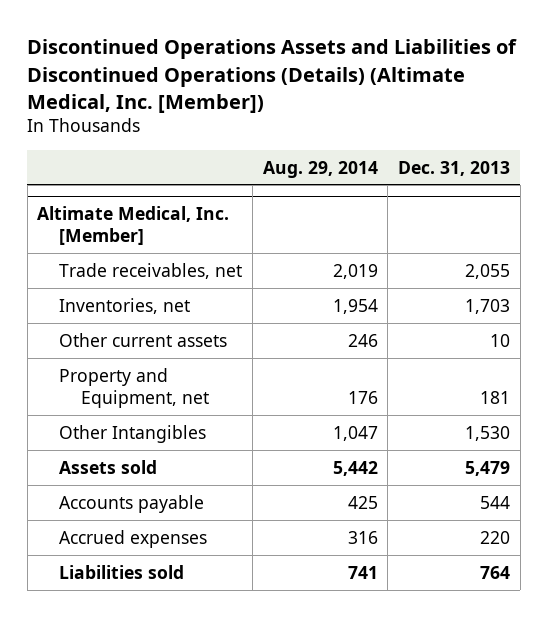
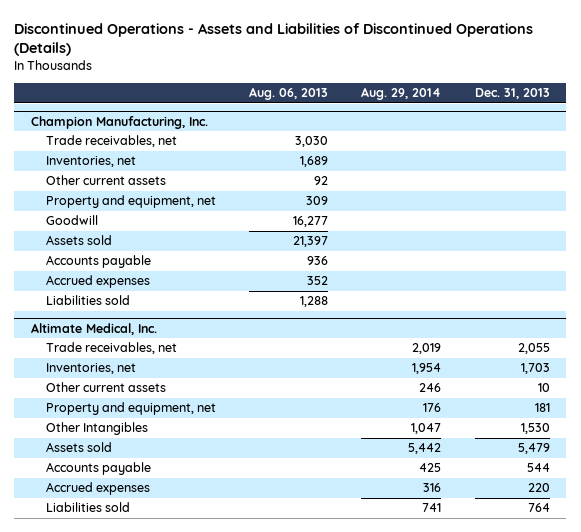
[27,39,518,113] Discontinued Operations Assets and Liabilities of Discontinued Operations (Details) (Altimate Medical, Inc. [Member]) -> [14,22,534,57] Discontinued Operations - Assets and Liabilities of Discontinued Operations (Details)
none -> [249,87,329,101] Aug. 06, 2013
none -> [30,115,208,129] Champion Manufacturing, Inc.
none -> [46,135,178,148] Trade receivables, net
none -> [46,156,137,168] Inventories, net
none -> [46,175,167,186] Other current assets
none -> [46,195,217,209] Property and equipment, net
none -> [46,215,99,226] Goodwill
none -> [46,235,113,246] Assets sold
none -> [46,255,152,269] Accounts payable
none -> [46,275,151,289] Accrued expenses
none -> [46,295,131,306] Liabilities sold
[37,205,230,246] Altimate Medical, Inc. [Member] -> [30,322,157,335] Altimate Medical, Inc.
[59,367,210,409] Property and Equipment, net -> [46,402,217,416] Property and equipment, net

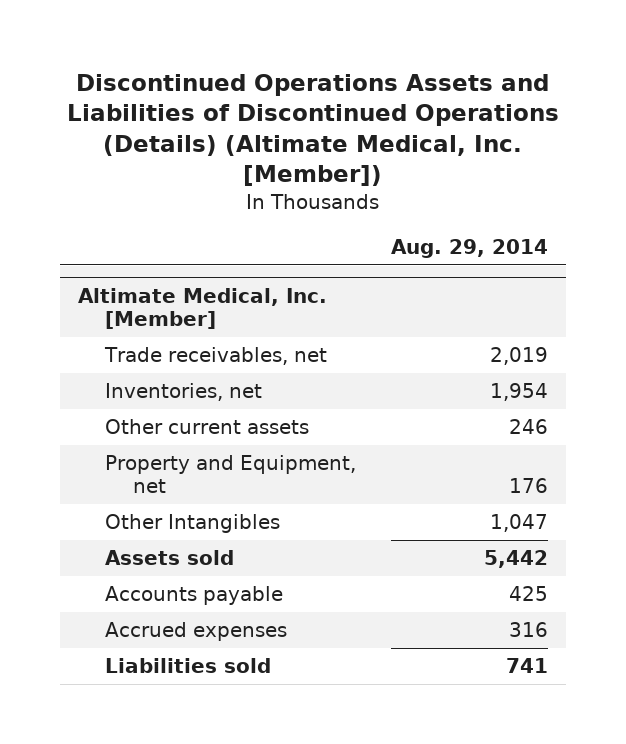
[14,22,534,57] Discontinued Operations - Assets and Liabilities of Discontinued Operations (Details) -> [66,73,559,187] Discontinued Operations Assets and Liabilities of Discontinued Operations (Details) (Altimate Medical, Inc. [Member])
[249,87,329,101] Aug. 06, 2013 -> none
[474,88,550,100] Dec. 31, 2013 -> none
[30,115,208,129] Champion Manufacturing, Inc. -> none
[46,135,178,148] Trade receivables, net -> none
[46,156,137,168] Inventories, net -> none
[46,175,167,186] Other current assets -> none
[46,195,217,209] Property and equipment, net -> none
[46,215,99,226] Goodwill -> none
[46,235,113,246] Assets sold -> none
[46,255,152,269] Accounts payable -> none
[46,275,151,289] Accrued expenses -> none
[46,295,131,306] Liabilities sold -> none
[30,322,157,335] Altimate Medical, Inc. -> [77,287,327,329] Altimate Medical, Inc. [Member]
[46,402,217,416] Property and equipment, net -> [105,455,357,494] Property and Equipment, net

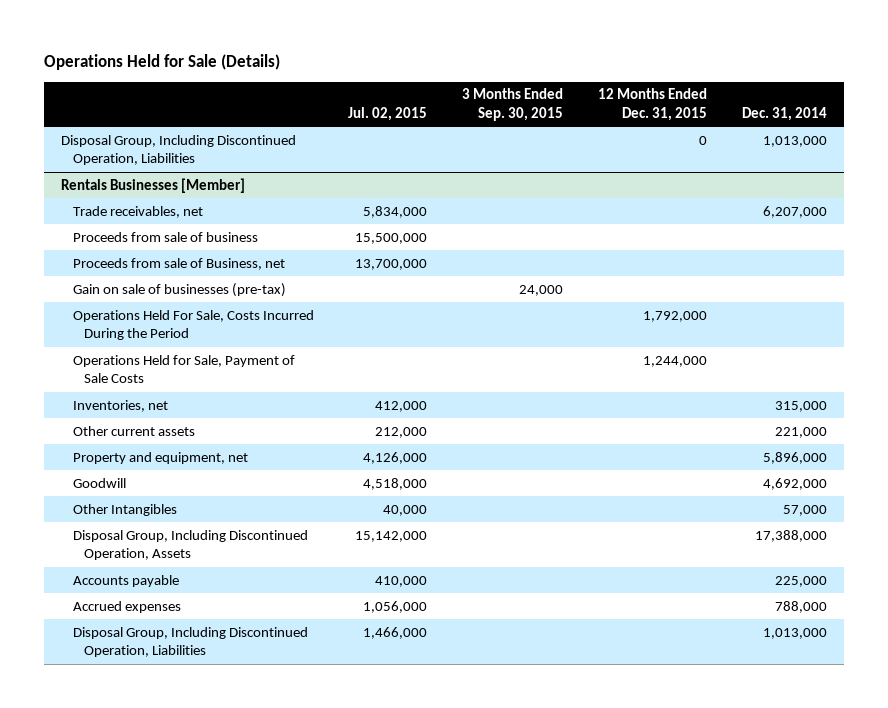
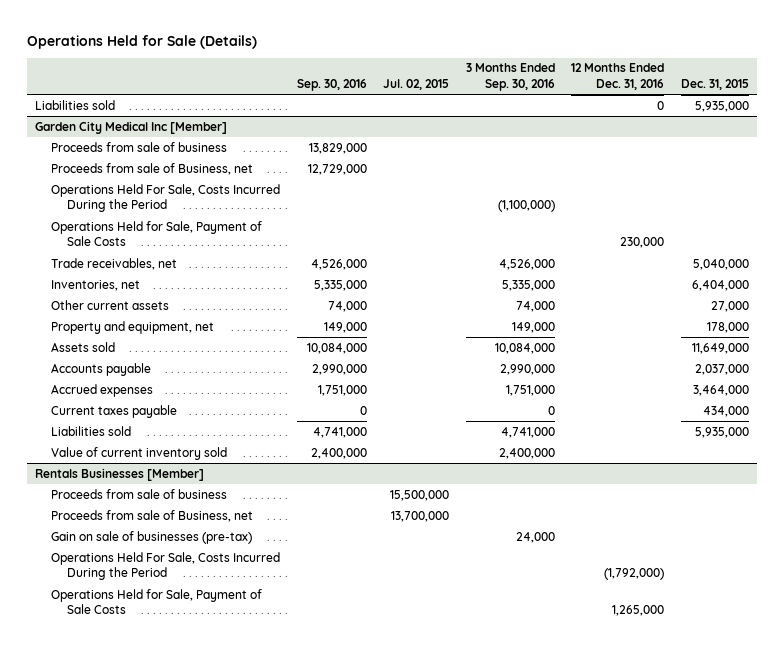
[462,88,564,122] 3 Months Ended Sep. 30, 2015 -> none
[598,88,708,122] 12 Months Ended Dec. 31, 2015 -> none
[741,107,827,122] Dec. 31, 2014 -> none
none -> [296,78,367,91] Sep. 30, 2016
none -> [465,63,555,91] 3 Months Ended Sep. 30, 2016
none -> [571,63,665,90] 12 Months Ended Dec. 31, 2016
none -> [680,78,749,90] Dec. 31, 2015
[61,134,297,166] Disposal Group, Including Discontinued Operation, Liabilities -> [35,99,116,110] Liabilities sold
none -> [35,120,228,134] Garden City Medical Inc [Member]
none -> [51,141,228,152] Proceeds from sale of business
none -> [51,162,254,175] Proceeds from sale of Business, net
none -> [51,183,281,213] Operations Held For Sale, Costs Incurred During the Period
none -> [51,220,263,247] Operations Held for Sale, Payment of Sale Costs
none -> [51,257,178,270] Trade receivables, net
none -> [51,279,141,291] Inventories, net
none -> [51,299,170,310] Other current assets
none -> [51,320,215,334] Property and equipment, net
none -> [51,341,116,352] Assets sold
none -> [51,362,152,376] Accounts payable
none -> [51,383,154,397] Accrued expenses
none -> [51,404,178,418] Current taxes payable
none -> [51,425,132,436] Liabilities sold
none -> [51,446,228,460] Value of current inventory sold
[72,205,203,218] Trade receivables, net -> none
[72,399,168,412] Inventories, net -> none
[72,425,195,436] Other current assets -> none
[72,451,248,464] Property and equipment, net -> none
[72,477,126,488] Goodwill -> none
[72,503,177,516] Other Intangibles -> none
[72,529,308,561] Disposal Group, Including Discontinued Operation, Assets -> none
[72,574,179,587] Accounts payable -> none
[72,600,181,613] Accrued expenses -> none
[72,626,308,658] Disposal Group, Including Discontinued Operation, Liabilities -> none

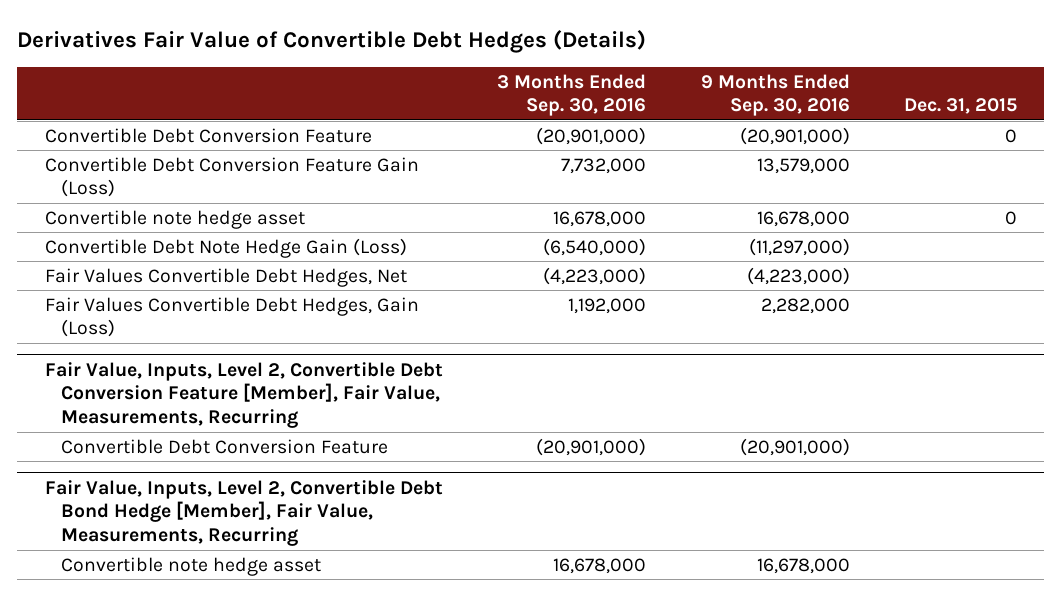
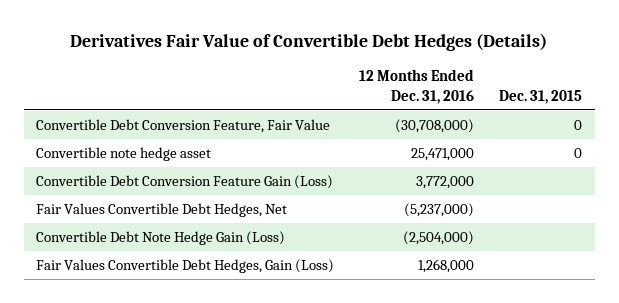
[497,73,647,117] 3 Months Ended Sep. 30, 2016 -> none
[700,73,850,117] 9 Months Ended Sep. 30, 2016 -> none
none -> [359,69,475,104] 12 Months Ended Dec. 31, 2016
[44,127,372,143] Convertible Debt Conversion Feature -> [36,119,331,134] Convertible Debt Conversion Feature, Fair Value
[44,156,419,198] Convertible Debt Conversion Feature Gain (Loss) -> [36,175,334,190] Convertible Debt Conversion Feature Gain (Loss)
[44,237,407,258] Convertible Debt Note Hedge Gain (Loss) -> [36,231,286,246] Convertible Debt Note Hedge Gain (Loss)
[44,361,443,429] Fair Value, Inputs, Level 2, Convertible Debt Conversion Feature [Member], Fair Value, Measurements, Recurring -> none
[60,438,388,454] Convertible Debt Conversion Feature -> none
[44,479,443,547] Fair Value, Inputs, Level 2, Convertible Debt Bond Hedge [Member], Fair Value, Measurements, Recurring -> none
[60,556,321,576] Convertible note hedge asset -> none

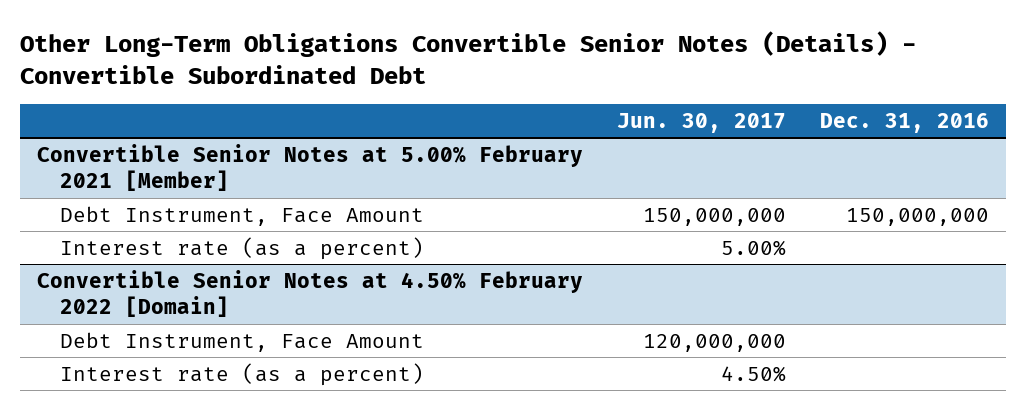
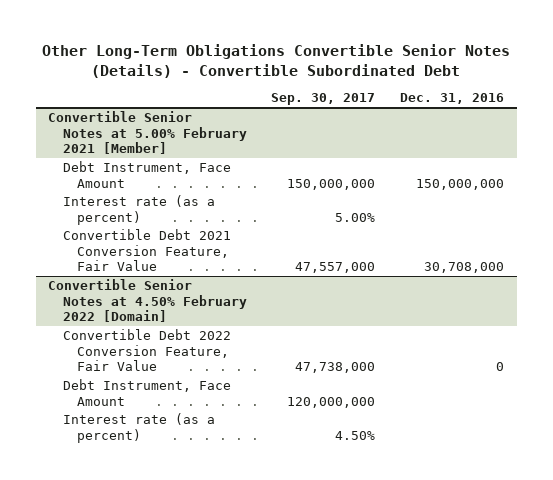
[616,112,786,133] Jun. 30, 2017 -> none
none -> [271,93,376,106] Sep. 30, 2017
none -> [62,229,231,272] Convertible Debt 2021 Conversion Feature, Fair Value
none -> [62,329,231,372] Convertible Debt 2022 Conversion Feature, Fair Value

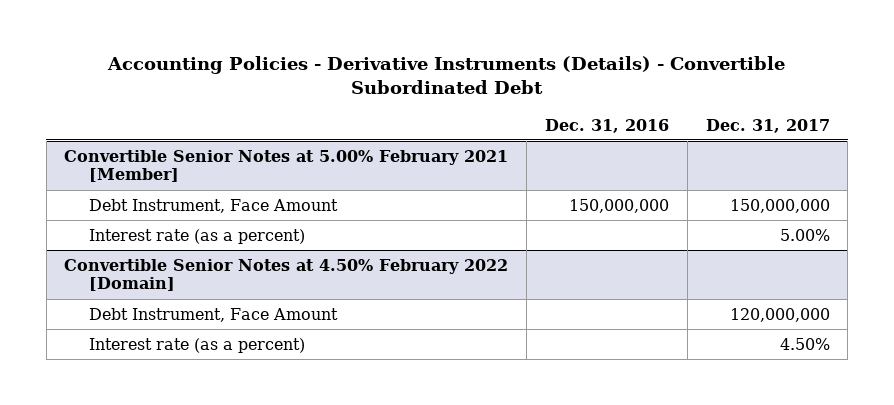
[42,43,511,78] Other Long-Term Obligations Convertible Senior Notes (Details) - Convertible Subordinated Debt -> [106,56,785,95] Accounting Policies - Derivative Instruments (Details) - Convertible Subordinated Debt
[271,93,376,106] Sep. 30, 2017 -> none
none -> [705,118,830,133] Dec. 31, 2017
[62,229,231,272] Convertible Debt 2021 Conversion Feature, Fair Value -> none
[62,329,231,372] Convertible Debt 2022 Conversion Feature, Fair Value -> none

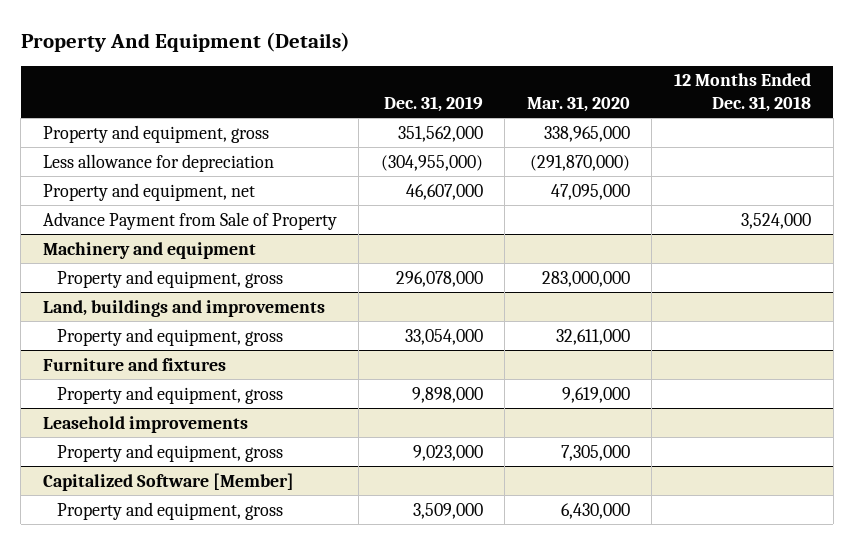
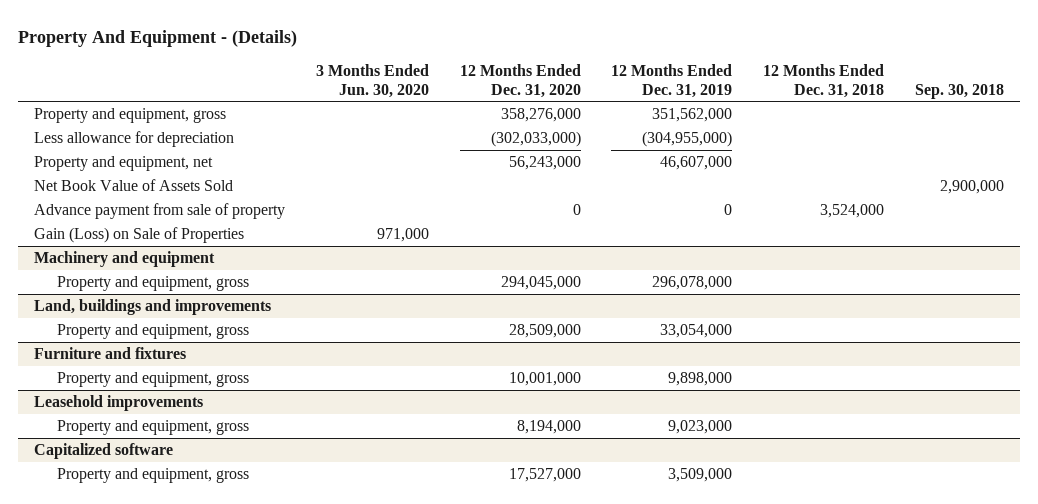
[20,32,350,53] Property And Equipment (Details) -> [18,29,298,47] Property And Equipment - (Details)
[383,95,483,112] Dec. 31, 2019 -> none
[526,95,630,112] Mar. 31, 2020 -> none
none -> [315,63,429,98] 3 Months Ended Jun. 30, 2020
none -> [459,63,581,98] 12 Months Ended Dec. 31, 2020
none -> [611,63,733,98] 12 Months Ended Dec. 31, 2019
none -> [915,83,1005,99] Sep. 30, 2018
none -> [33,179,233,192] Net Book Value of Assets Sold
[42,211,337,230] Advance Payment from Sale of Property -> [33,203,285,220] Advance payment from sale of property
none -> [33,227,244,244] Gain (Loss) on Sale of Properties
[42,472,294,491] Capitalized Software [Member] -> [33,443,173,460] Capitalized software

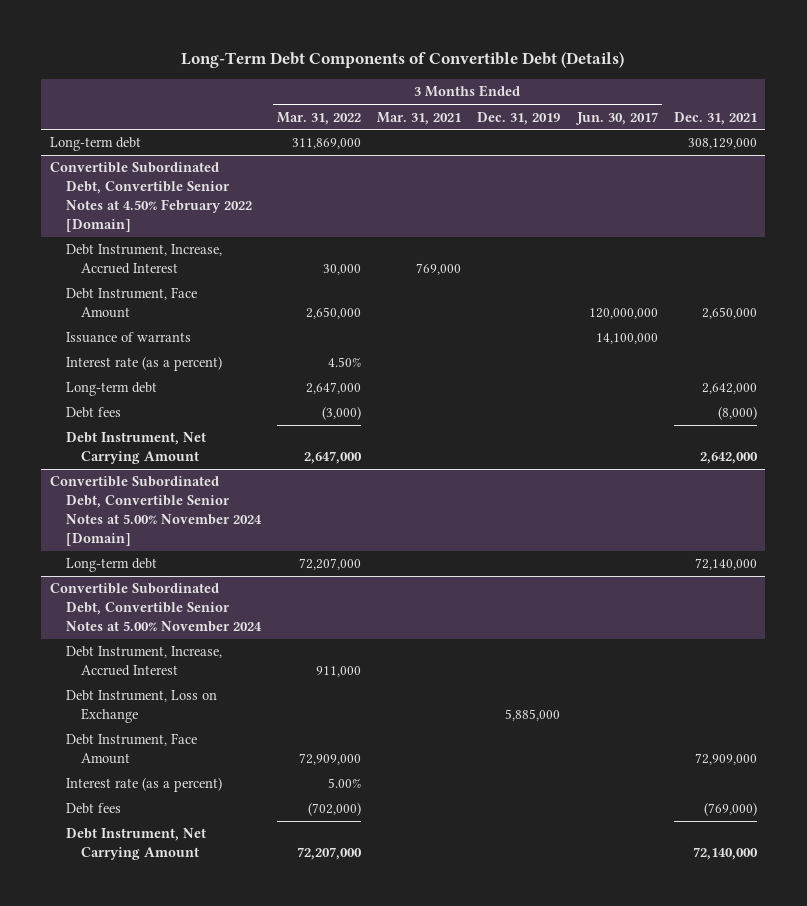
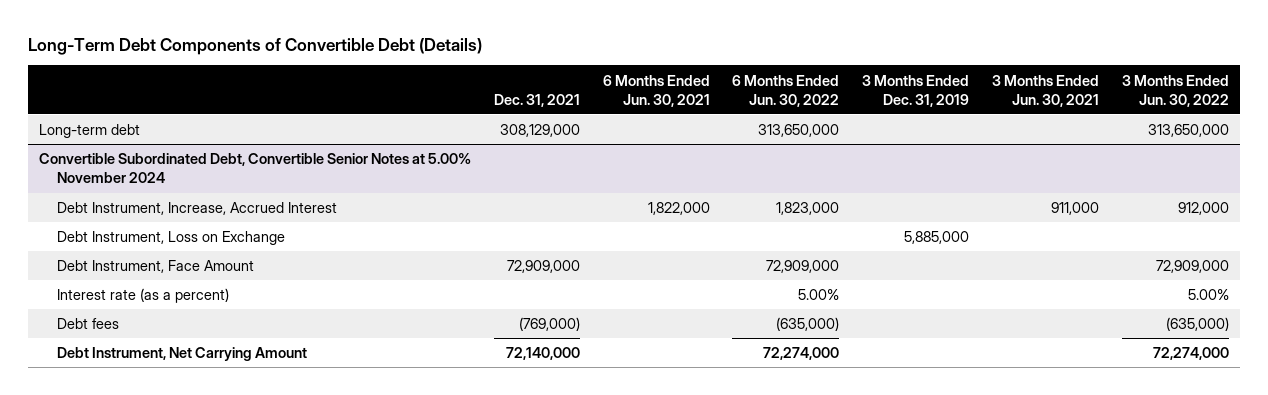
[276,111,361,125] Mar. 31, 2022 -> none
[377,111,462,125] Mar. 31, 2021 -> none
[574,111,658,125] Jun. 30, 2017 -> none
none -> [602,74,710,107] 6 Months Ended Jun. 30, 2021
none -> [732,74,840,107] 6 Months Ended Jun. 30, 2022
none -> [991,74,1099,107] 3 Months Ended Jun. 30, 2021
none -> [1121,74,1229,107] 3 Months Ended Jun. 30, 2022
[49,162,252,233] Convertible Subordinated Debt, Convertible Senior Notes at 4.50% February 2022 [Domain] -> none
[65,244,222,275] Debt Instrument, Increase, Accrued Interest -> none
[65,287,197,319] Debt Instrument, Face Amount -> none
[65,332,191,344] Issuance of warrants -> none
[65,356,222,372] Interest rate (as a percent) -> none
[65,382,157,397] Long-term debt -> none
[65,407,121,419] Debt fees -> none
[65,432,206,465] Debt Instrument, Net Carrying Amount -> none
[49,476,262,547] Convertible Subordinated Debt, Convertible Senior Notes at 5.00% November 2024 [Domain] -> none
[65,558,157,573] Long-term debt -> none

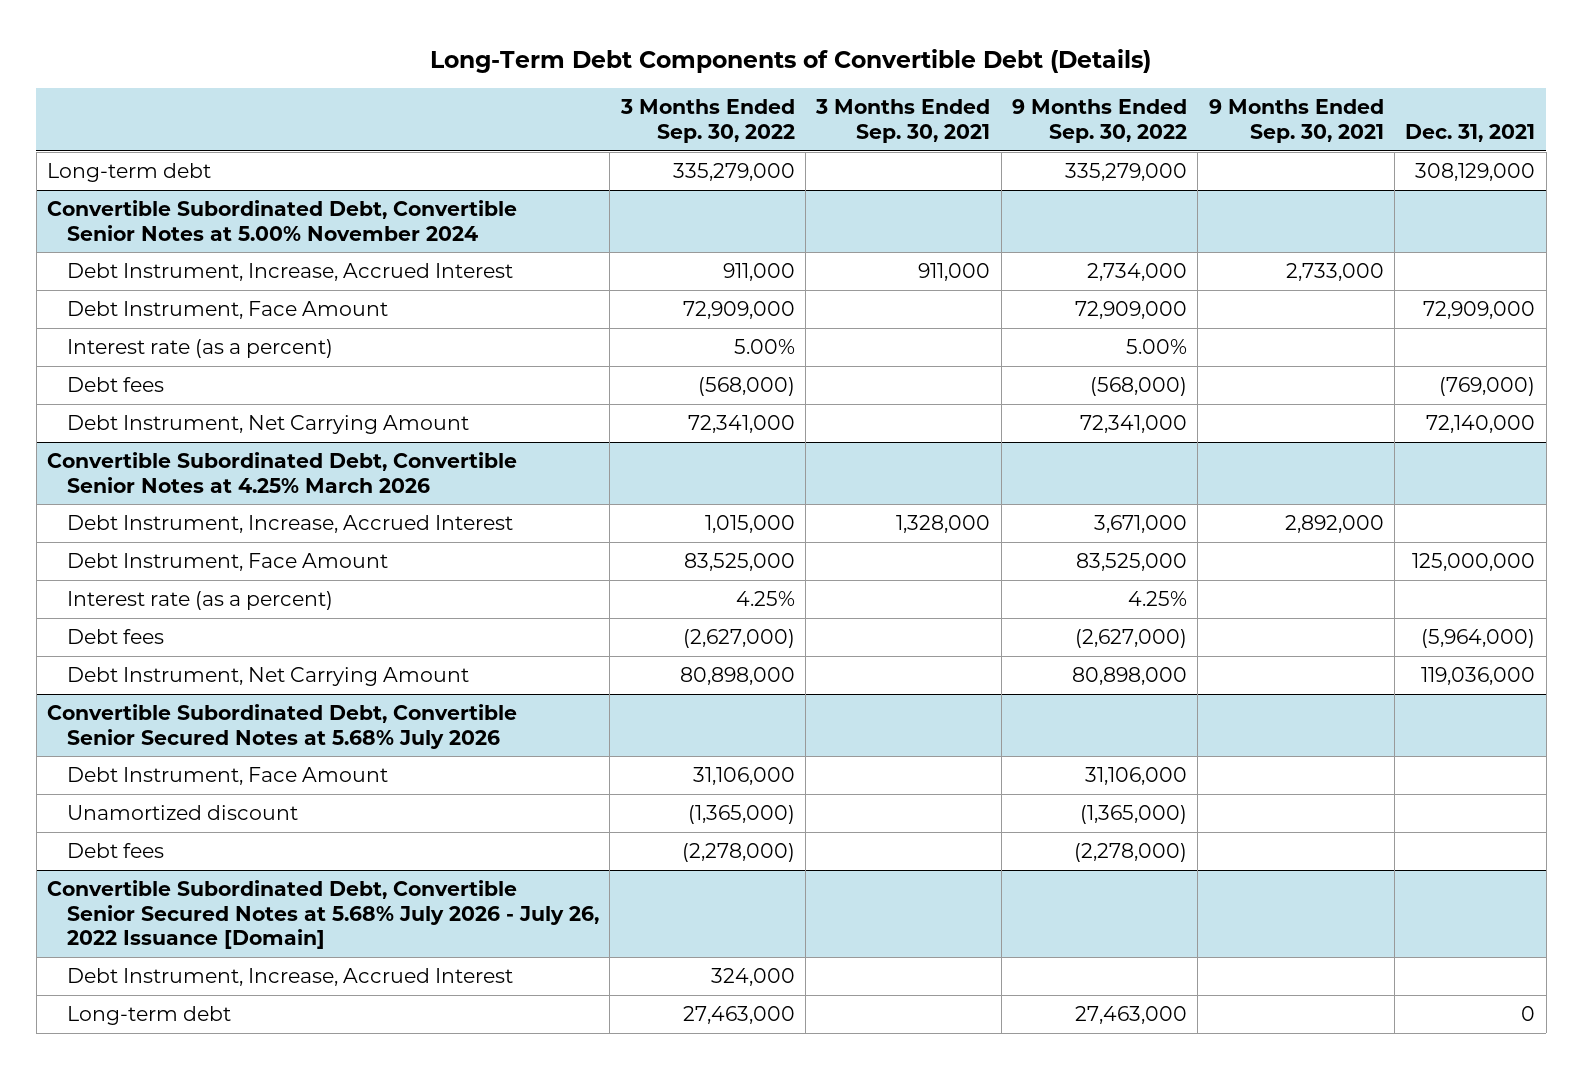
[602,74,710,107] 6 Months Ended Jun. 30, 2021 -> none
[732,74,840,107] 6 Months Ended Jun. 30, 2022 -> none
[862,74,970,107] 3 Months Ended Dec. 31, 2019 -> none
[991,74,1099,107] 3 Months Ended Jun. 30, 2021 -> none
[1121,74,1229,107] 3 Months Ended Jun. 30, 2022 -> none
none -> [619,99,795,143] 3 Months Ended Sep. 30, 2022
none -> [815,99,991,143] 3 Months Ended Sep. 30, 2021
none -> [1012,99,1188,143] 9 Months Ended Sep. 30, 2022
none -> [1208,99,1384,143] 9 Months Ended Sep. 30, 2021
[56,231,285,246] Debt Instrument, Loss on Exchange -> none
none -> [46,452,517,493] Convertible Subordinated Debt, Convertible Senior Notes at 4.25% March 2026
none -> [66,515,513,534] Debt Instrument, Increase, Accrued Interest
none -> [66,553,388,572] Debt Instrument, Face Amount
none -> [66,591,333,611] Interest rate (as a percent)
none -> [66,629,164,645] Debt fees
none -> [66,667,469,687] Debt Instrument, Net Carrying Amount
none -> [46,704,517,749] Convertible Subordinated Debt, Convertible Senior Secured Notes at 5.68% July 2026
none -> [66,767,388,786] Debt Instrument, Face Amount
none -> [66,805,298,821] Unamortized discount
none -> [66,843,164,859] Debt fees
none -> [46,880,599,950] Convertible Subordinated Debt, Convertible Senior Secured Notes at 5.68% July 2026 - July 26, 2022 Issuance [Domain]
none -> [66,968,513,987] Debt Instrument, Increase, Accrued Interest
none -> [66,1006,231,1026] Long-term debt

